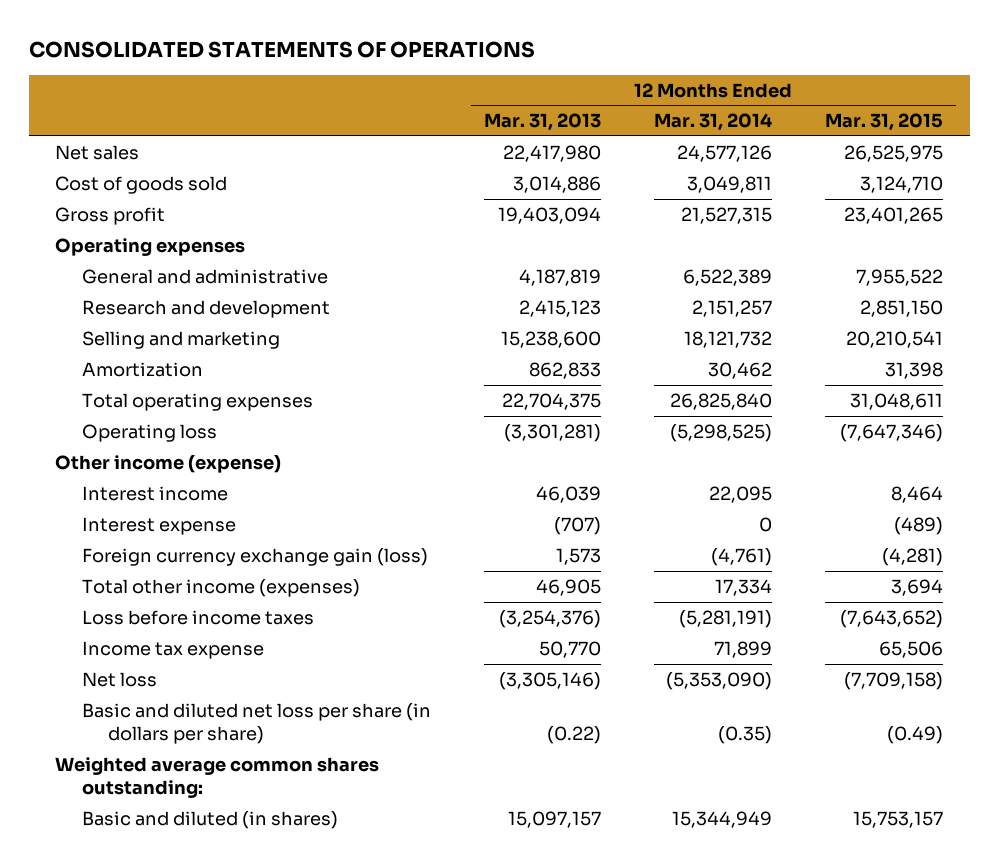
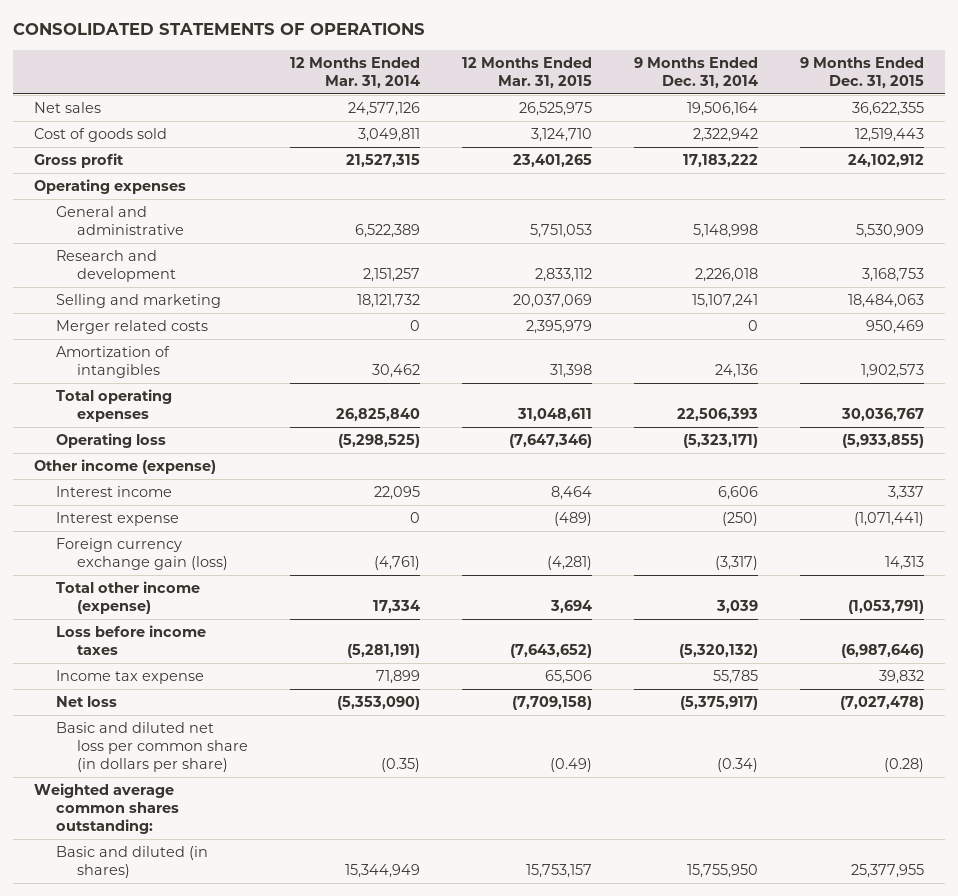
[483,113,601,132] Mar. 31, 2013 -> none
none -> [634,56,759,88] 9 Months Ended Dec. 31, 2014
none -> [800,56,925,88] 9 Months Ended Dec. 31, 2015
[856,268,944,286] 7,955,522 -> [530,223,593,238] 5,751,053
[860,299,944,317] 2,851,150 -> [535,267,593,282] 2,833,112
[846,330,944,348] 20,210,541 -> [513,294,593,309] 20,037,069
none -> [55,320,208,335] Merger related costs
[81,361,203,377] Amortization -> [55,346,170,378] Amortization of intangibles
[81,578,360,597] Total other income (expenses) -> [55,581,200,614] Total other income (expense)
[81,702,431,744] Basic and diluted net loss per share (in dollars per share) -> [55,722,249,772] Basic and diluted net loss per common share (in dollars per share)

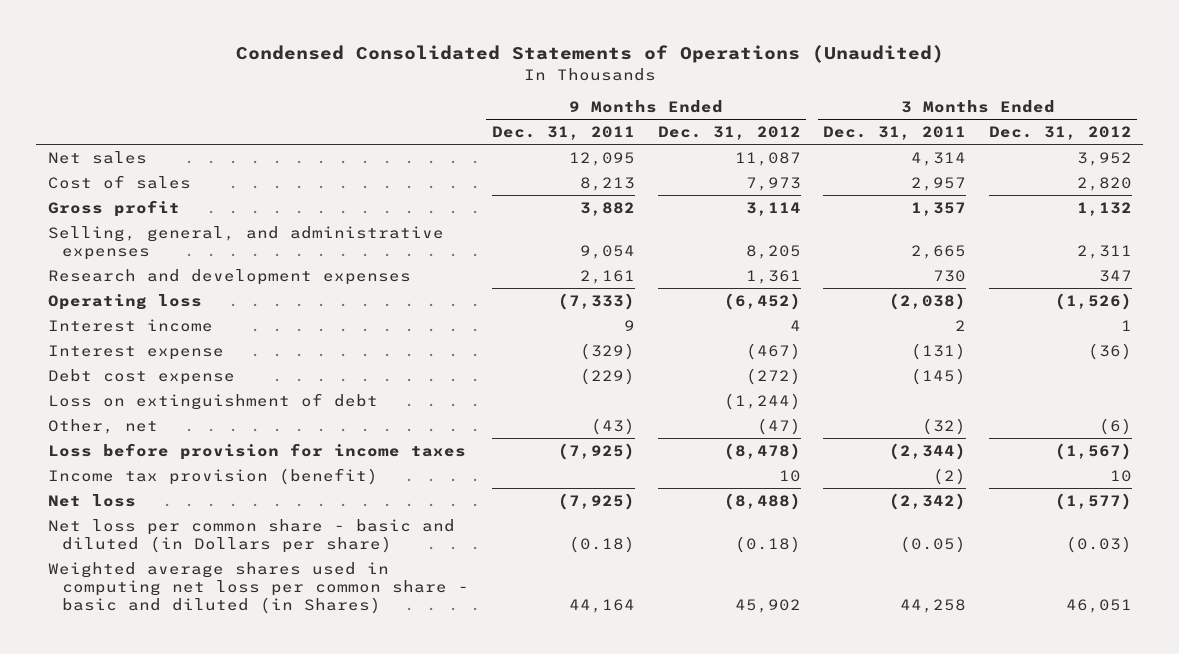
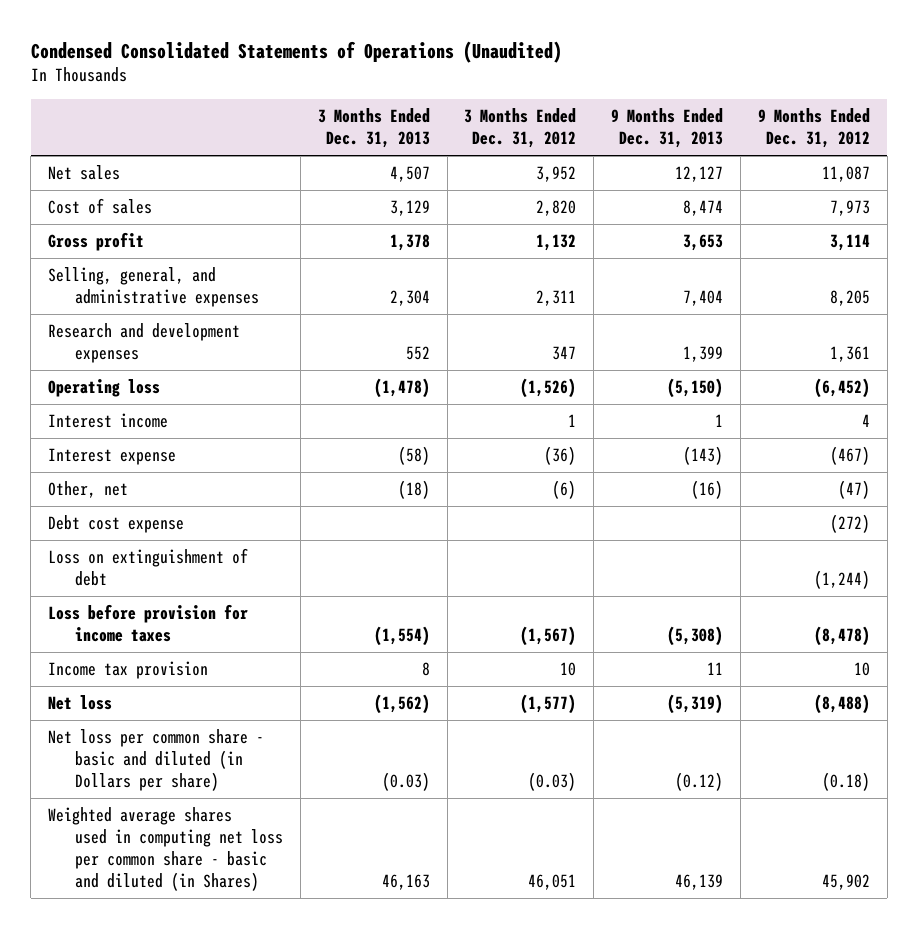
[492,126,636,141] Dec. 31, 2011 -> none
[823,126,967,141] Dec. 31, 2011 -> none
none -> [317,108,430,149] 3 Months Ended Dec. 31, 2013
none -> [611,108,724,149] 9 Months Ended Dec. 31, 2013
[47,418,158,434] Other, net -> [48,481,129,499] Other, net
[47,467,378,485] Income tax provision (benefit) -> [48,661,209,680] Income tax provision

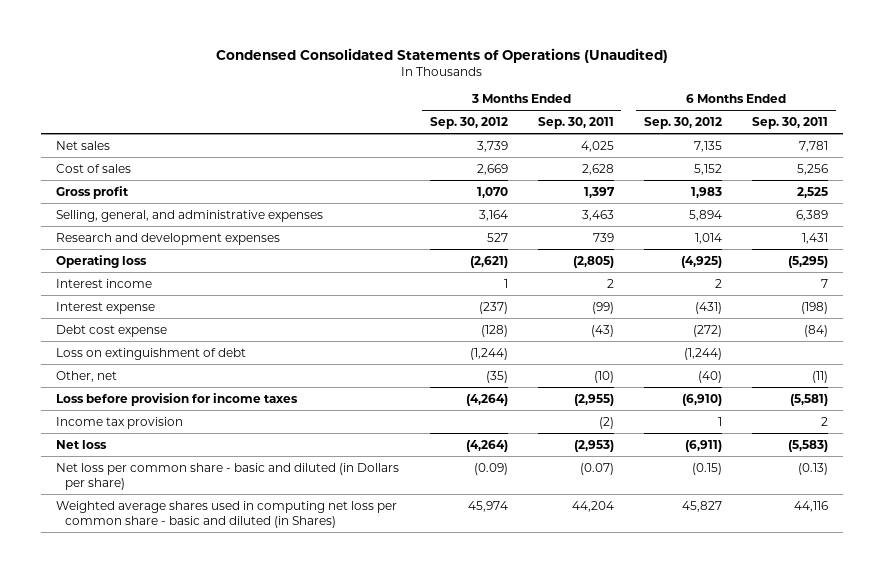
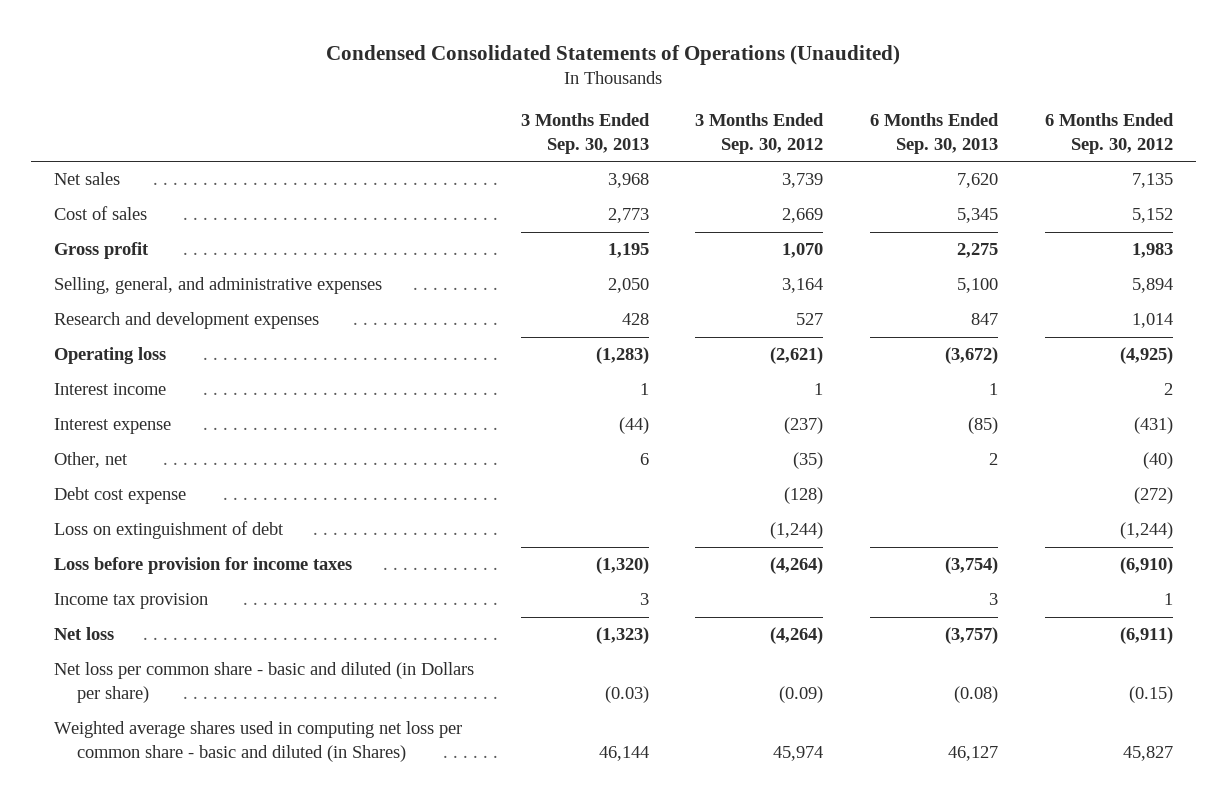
[537,116,614,129] Sep. 30, 2011 -> none
[752,116,829,129] Sep. 30, 2011 -> none
none -> [520,113,650,155] 3 Months Ended Sep. 30, 2013
none -> [869,113,999,155] 6 Months Ended Sep. 30, 2013
[56,370,118,382] Other, net -> [54,452,129,469] Other, net

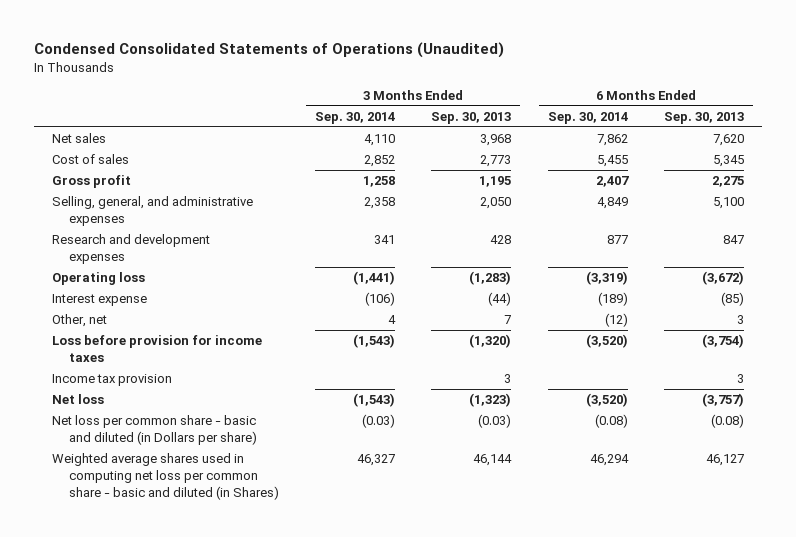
[695,113,825,155] 3 Months Ended Sep. 30, 2012 -> none
[1044,113,1174,155] 6 Months Ended Sep. 30, 2012 -> none
none -> [315,111,396,124] Sep. 30, 2014
none -> [547,111,628,124] Sep. 30, 2014
[54,383,167,396] Interest income -> none
[54,487,187,505] Debt cost expense -> none
[54,521,285,540] Loss on extinguishment of debt -> none
[639,453,649,466] 6 -> [504,315,512,325] 7
[988,453,998,466] 2 -> [737,315,745,325] 3

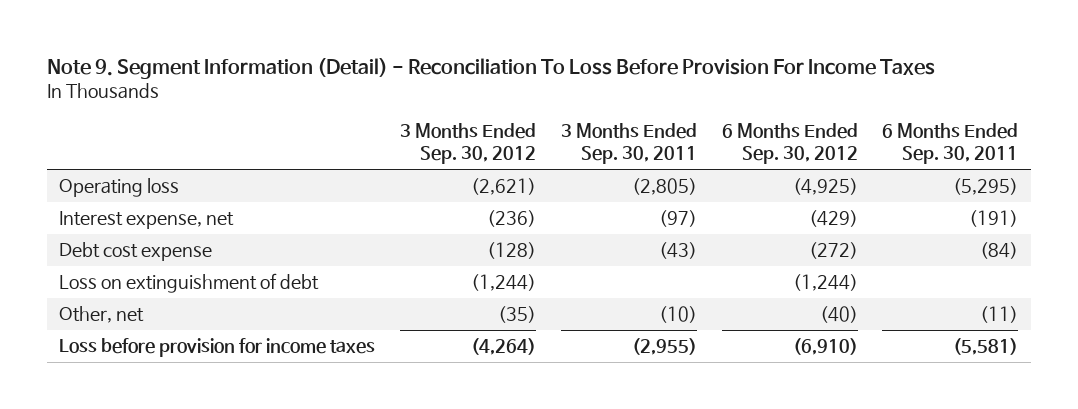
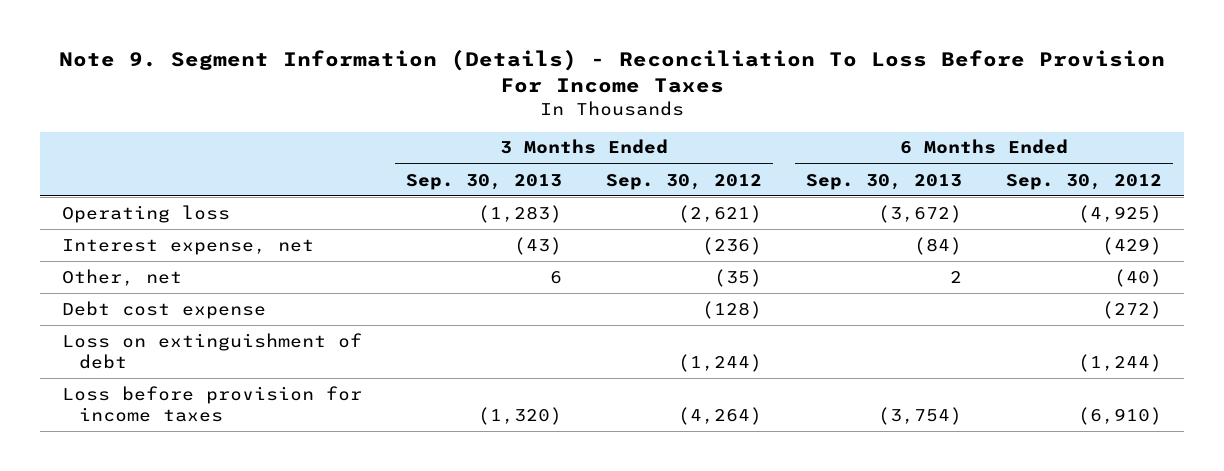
[46,57,935,79] Note 9. Segment Information (Detail) - Reconciliation To Loss Before Provision For Income Taxes -> [59,50,1166,94] Note 9. Segment Information (Details) - Reconciliation To Loss Before Provision For Income Taxes
[560,123,697,165] 3 Months Ended Sep. 30, 2011 -> none
[882,123,1019,165] 6 Months Ended Sep. 30, 2011 -> none
none -> [406,173,563,190] Sep. 30, 2013
none -> [806,173,963,190] Sep. 30, 2013
[59,306,145,324] Other, net -> [62,268,183,286] Other, net

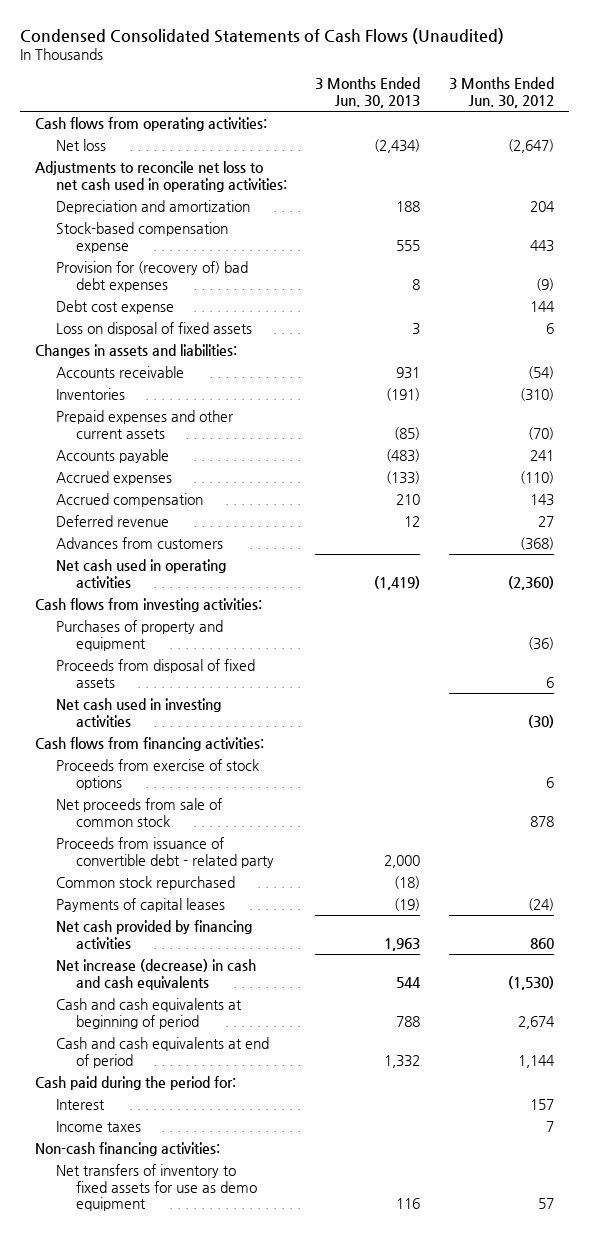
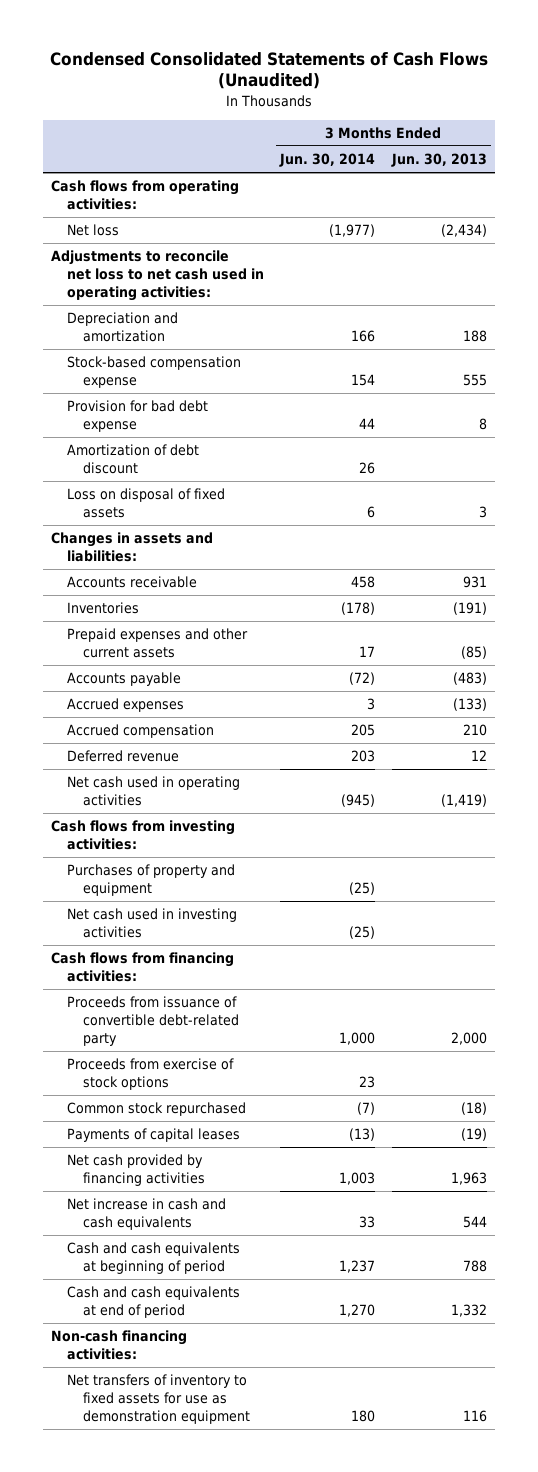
[449,77,555,108] 3 Months Ended Jun. 30, 2012 -> none
none -> [279,153,376,168] Jun. 30, 2014
[55,299,174,314] Debt cost expense -> none
[55,260,248,292] Provision for (recovery of) bad debt expenses -> [66,400,208,432] Provision for bad debt expense
none -> [66,444,199,474] Amortization of debt discount
[55,536,223,549] Advances from customers -> none
[55,658,255,688] Proceeds from disposal of fixed assets -> none
none -> [66,996,239,1046] Proceeds from issuance of convertible debt-related party
[55,797,222,827] Net proceeds from sale of common stock -> none
[55,836,275,868] Proceeds from issuance of convertible debt - related party -> none
[55,958,256,990] Net increase (decrease) in cash and cash equivalents -> [66,1198,226,1230] Net increase in cash and cash equivalents
[34,1075,236,1090] Cash paid during the period for: -> none
[55,1098,105,1110] Interest -> none
[55,1120,141,1132] Income taxes -> none
[55,1163,258,1212] Net transfers of inventory to fixed assets for use as demo equipment -> [66,1374,250,1424] Net transfers of inventory to fixed assets for use as demonstration equipment

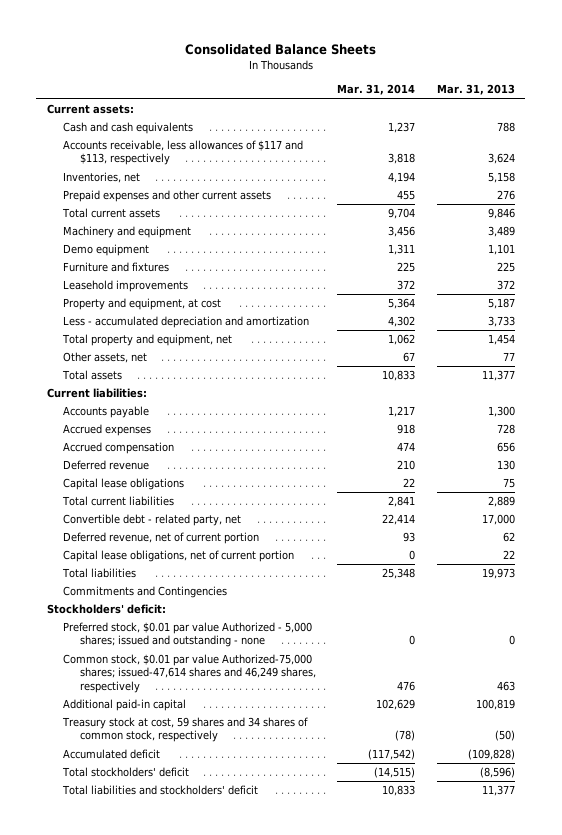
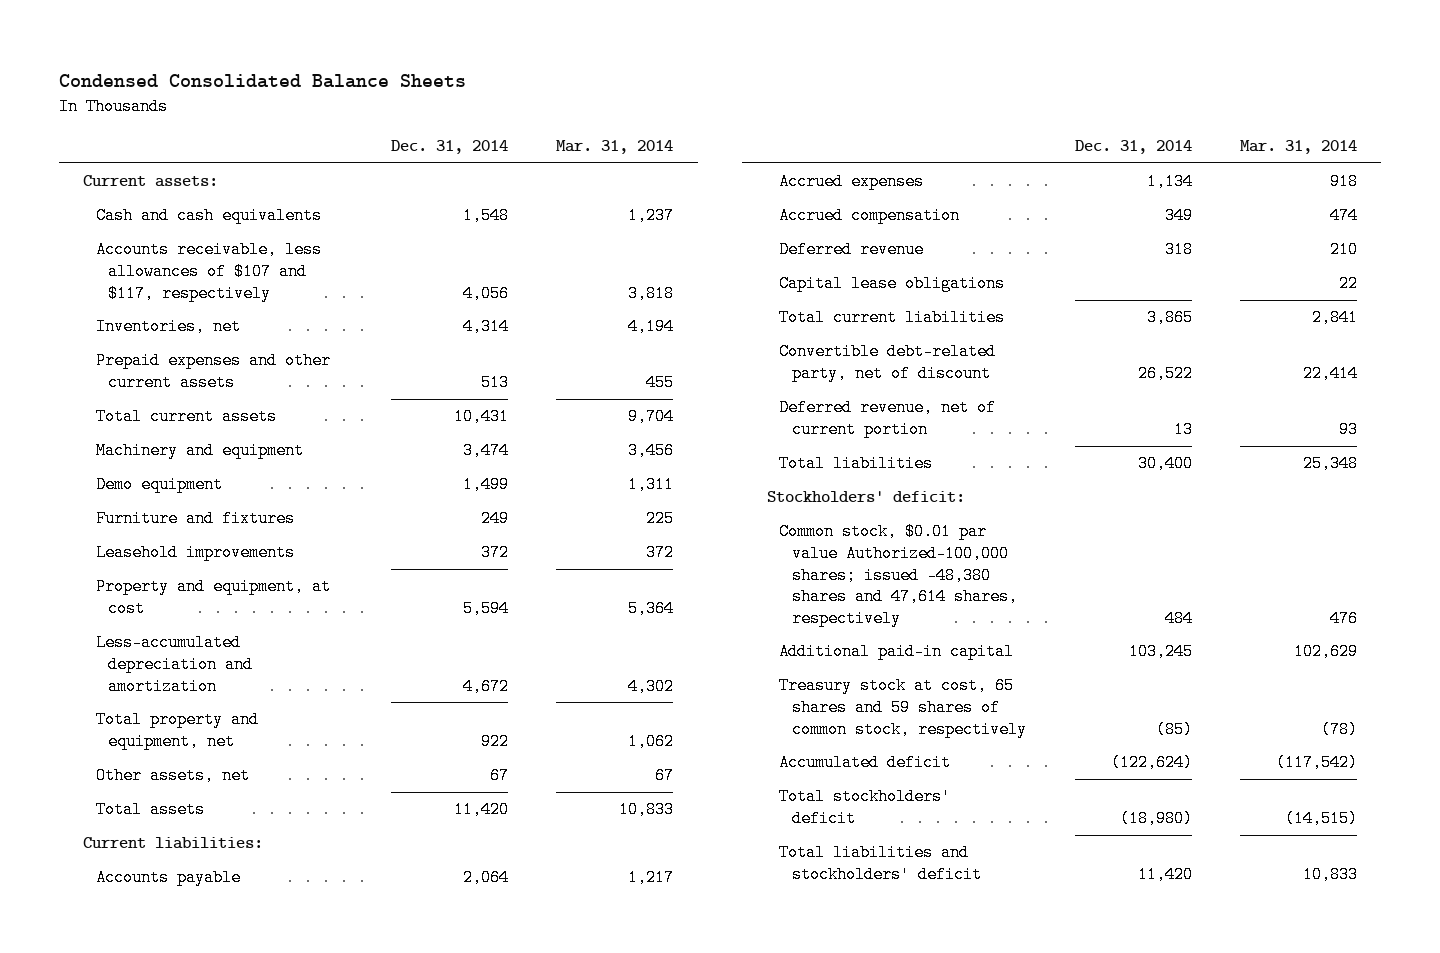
[184,43,376,55] Consolidated Balance Sheets -> [58,73,466,88] Condensed Consolidated Balance Sheets
[436,84,515,96] Mar. 31, 2013 -> none
none -> [390,140,508,155] Dec. 31, 2014
[63,140,304,166] Accounts receivable, less allowances of $117 and $113, respectively -> [95,241,322,302] Accounts receivable, less allowances of $107 and $117, respectively
[63,316,310,329] Less - accumulated depreciation and amortization -> [95,634,254,695] Less-accumulated depreciation and amortization
[63,514,242,527] Convertible debt - related party, net -> [779,343,997,383] Convertible debt-related party, net of discount
[63,550,295,563] Capital lease obligations, net of current portion -> none
[63,586,228,599] Commitments and Contingencies -> none
[63,622,313,648] Preferred stock, $0.01 par value Authorized - 5,000 shares; issued and outstanding - none -> none
[63,654,316,693] Common stock, $0.01 par value Authorized-75,000 shares; issued-47,614 shares and 46,249 shares, respectively -> [779,523,1019,628] Common stock, $0.01 par value Authorized-100,000 shares; issued -48,380 shares and 47,614 shares, respectively
[62,717,309,743] Treasury stock at cost, 59 shares and 34 shares of common stock, respectively -> [779,677,1028,738] Treasury stock at cost, 65 shares and 59 shares of common stock, respectively

